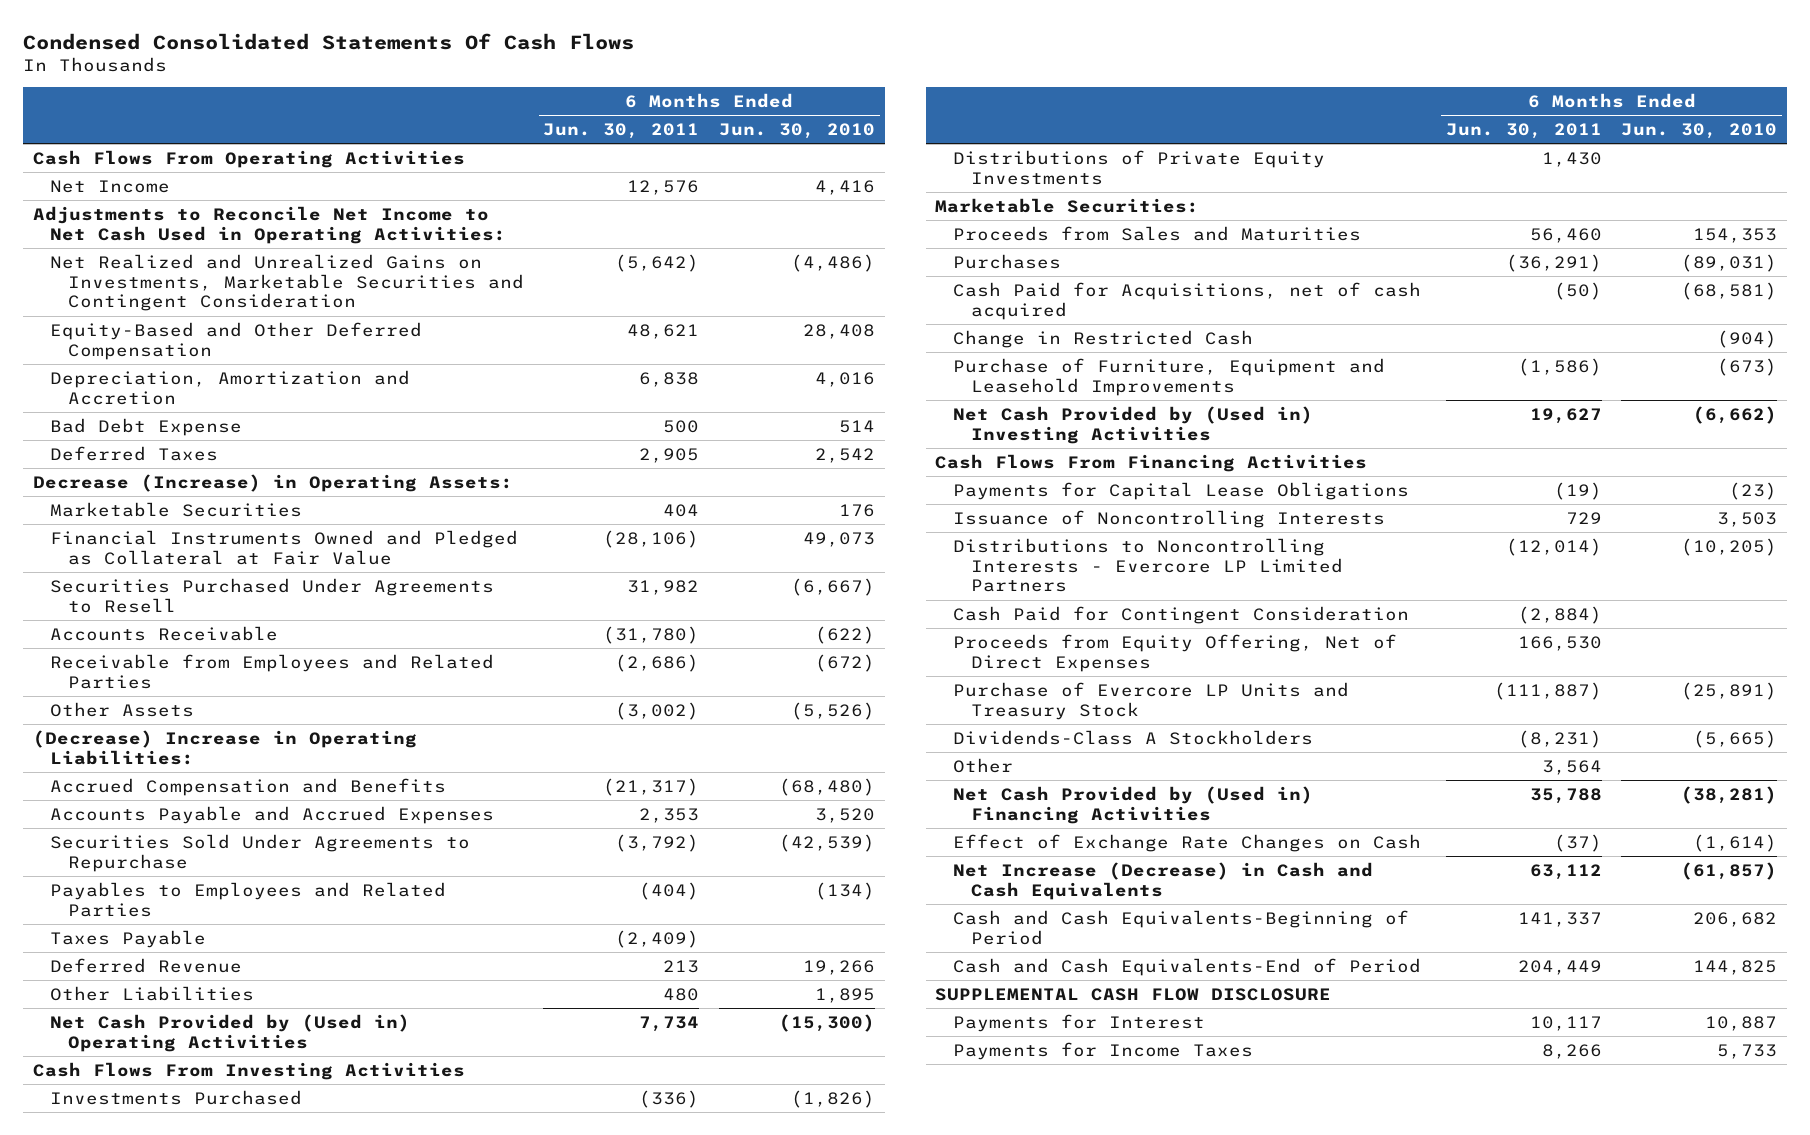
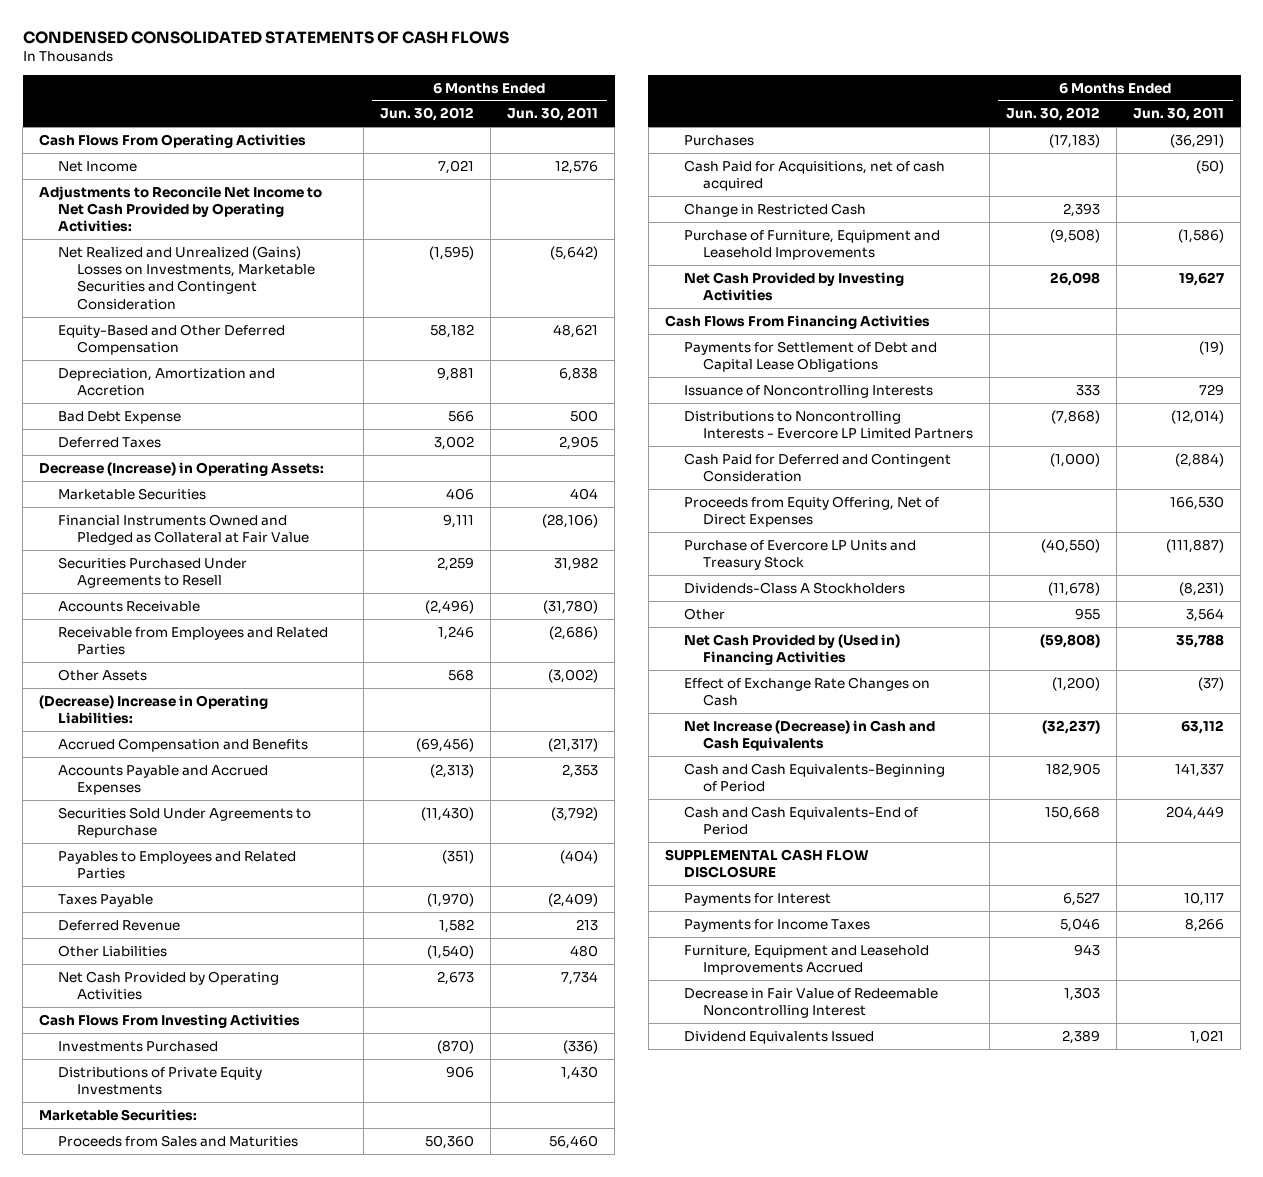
[23,32,635,50] Condensed Consolidated Statements Of Cash Flows -> [22,31,509,45] CONDENSED CONSOLIDATED STATEMENTS OF CASH FLOWS
[718,123,875,140] Jun. 30, 2010 -> none
none -> [380,107,475,122] Jun. 30, 2012
[32,205,507,244] Adjustments to Reconcile Net Income to Net Cash Used in Operating Activities: -> [39,185,323,233] Adjustments to Reconcile Net Income to Net Cash Provided by Operating Activities:
[50,253,524,312] Net Realized and Unrealized Gains on Investments, Marketable Securities and Contingent Consideration -> [58,245,316,310] Net Realized and Unrealized (Gains) Losses on Investments, Marketable Securities and Contingent Consideration
[50,1013,411,1052] Net Cash Provided by (Used in) Operating Activities -> [58,970,280,1001] Net Cash Provided by Operating Activities
[952,405,1313,444] Net Cash Provided by (Used in) Investing Activities -> [684,271,905,302] Net Cash Provided by Investing Activities
[952,481,1409,500] Payments for Capital Lease Obligations -> [684,340,938,373] Payments for Settlement of Debt and Capital Lease Obligations
[952,605,1409,624] Cash Paid for Contingent Consideration -> [684,452,952,483] Cash Paid for Deferred and Contingent Consideration
none -> [684,944,930,976] Furniture, Equipment and Leasehold Improvements Accrued
none -> [684,987,939,1019] Decrease in Fair Value of Redeemable Noncontrolling Interest
none -> [684,1030,875,1044] Dividend Equivalents Issued

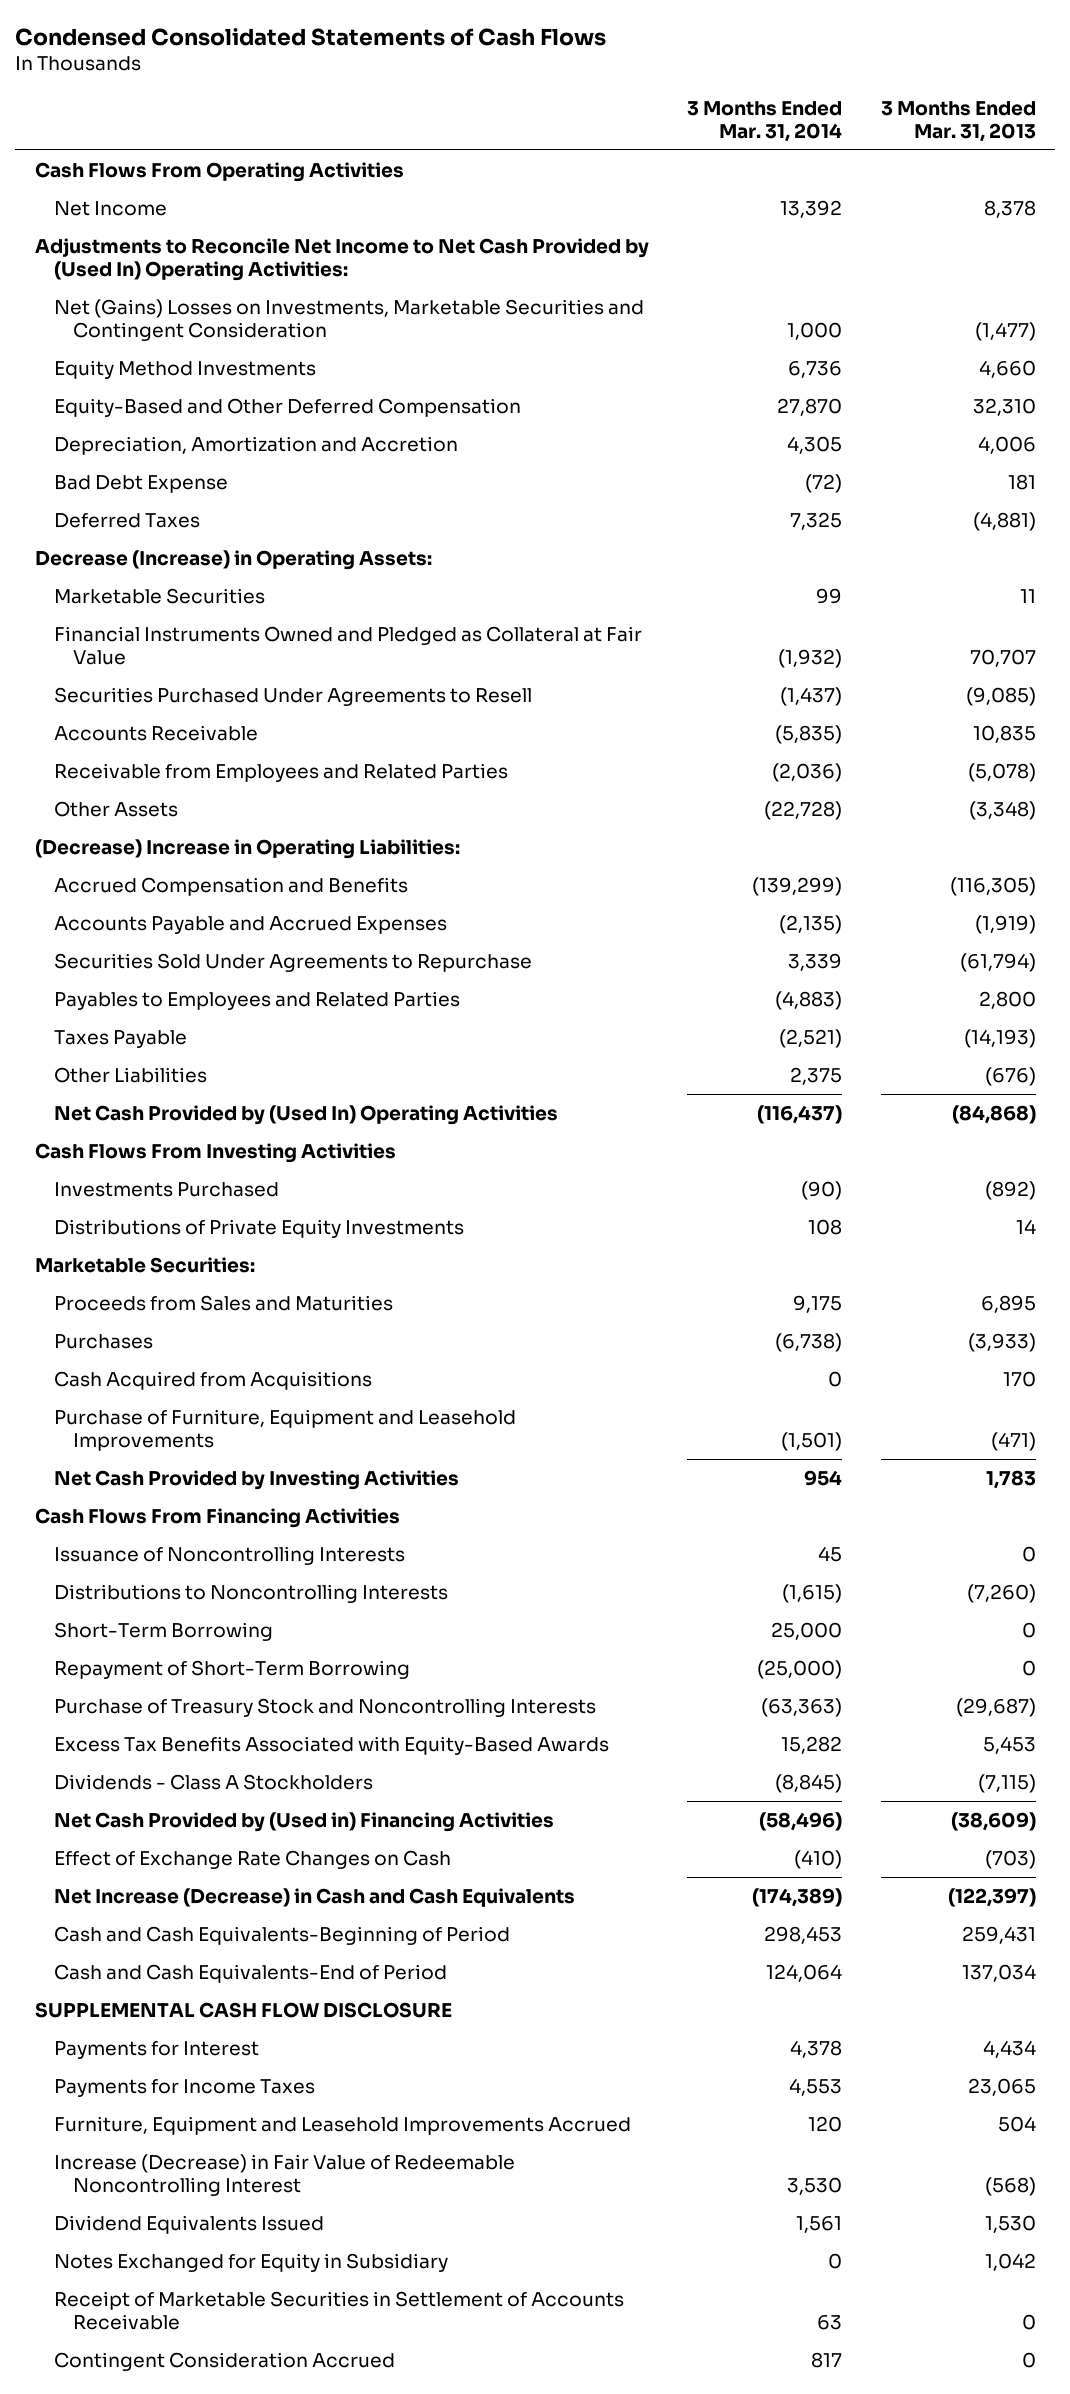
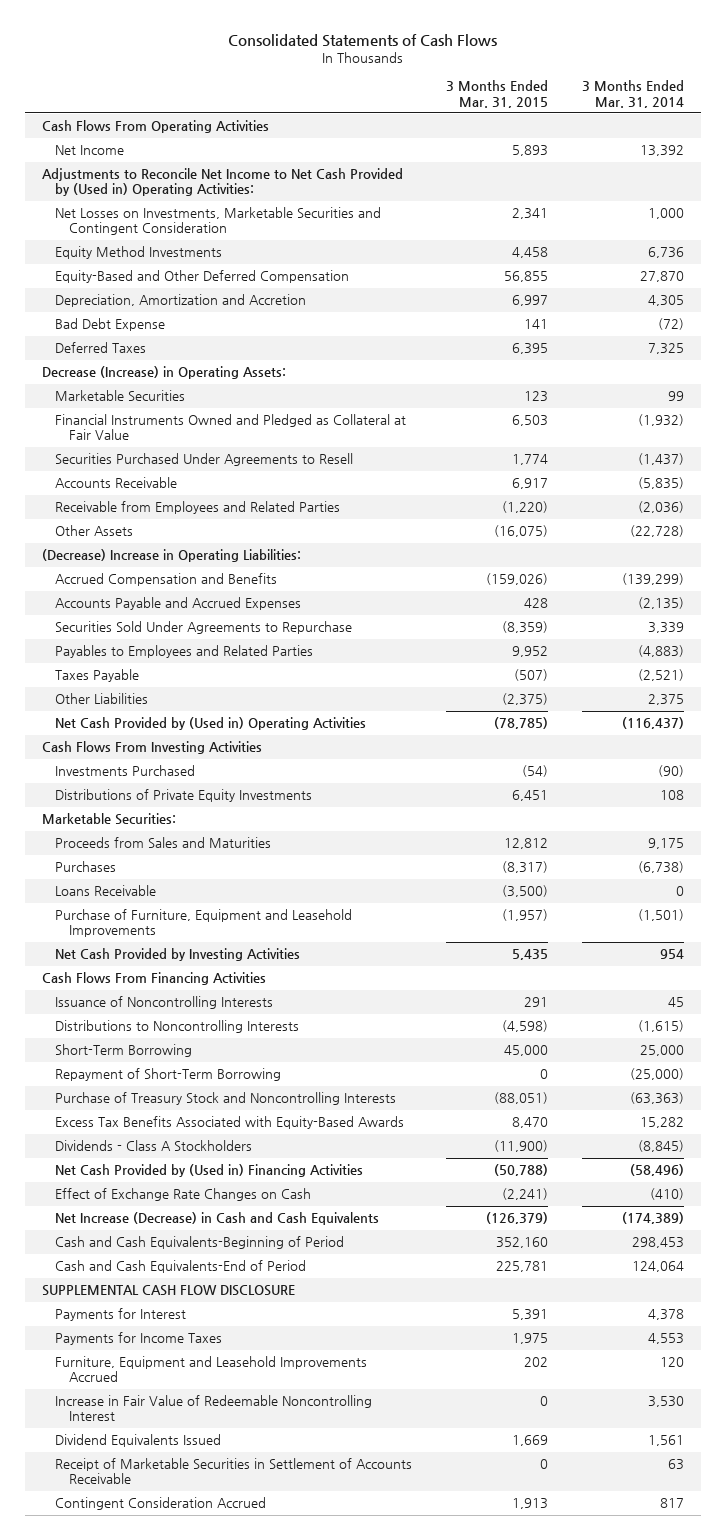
[15,27,607,46] Condensed Consolidated Statements of Cash Flows -> [227,33,497,47] Consolidated Statements of Cash Flows
[880,100,1036,143] 3 Months Ended Mar. 31, 2013 -> none
none -> [446,80,549,108] 3 Months Ended Mar. 31, 2015
[34,237,649,281] Adjustments to Reconcile Net Income to Net Cash Provided by (Used In) Operating Activities: -> [42,168,404,197] Adjustments to Reconcile Net Income to Net Cash Provided by (Used in) Operating Activities:
[53,298,644,341] Net (Gains) Losses on Investments, Marketable Securities and Contingent Consideration -> [55,207,382,236] Net Losses on Investments, Marketable Securities and Contingent Consideration
[53,1104,558,1125] Net Cash Provided by (Used In) Operating Activities -> [55,717,367,731] Net Cash Provided by (Used in) Operating Activities
[53,1370,372,1390] Cash Acquired from Acquisitions -> none
none -> [55,885,157,897] Loans Receivable
[53,2153,515,2196] Increase (Decrease) in Fair Value of Redeemable Noncontrolling Interest -> [55,1395,373,1422] Increase in Fair Value of Redeemable Noncontrolling Interest
[53,2252,448,2272] Notes Exchanged for Equity in Subsidiary -> none

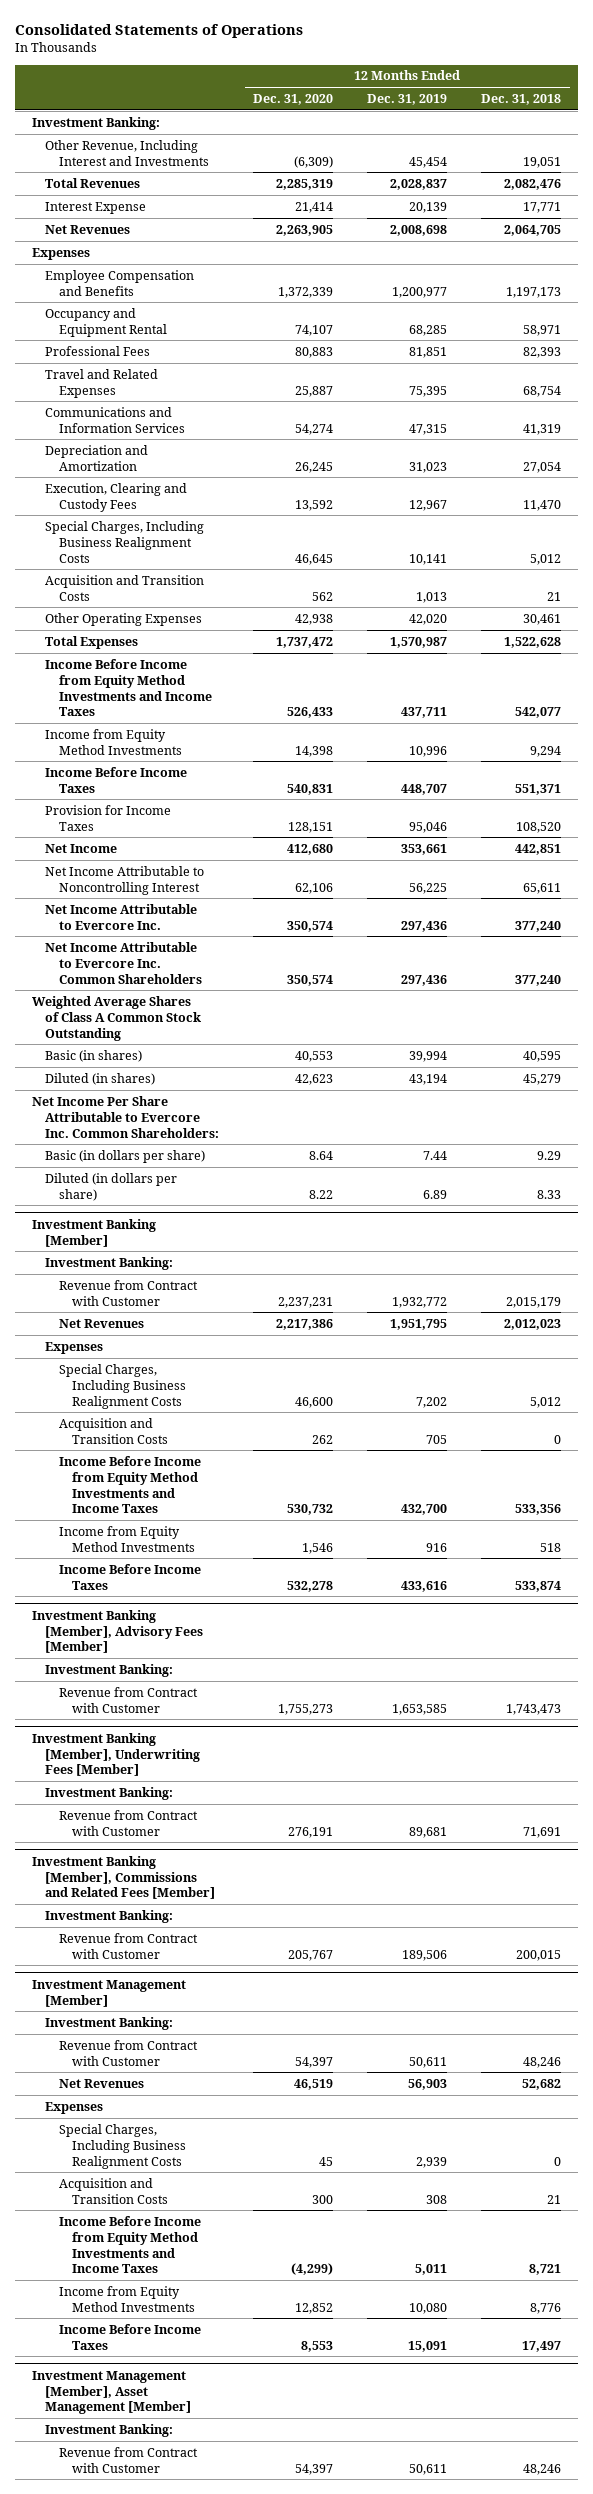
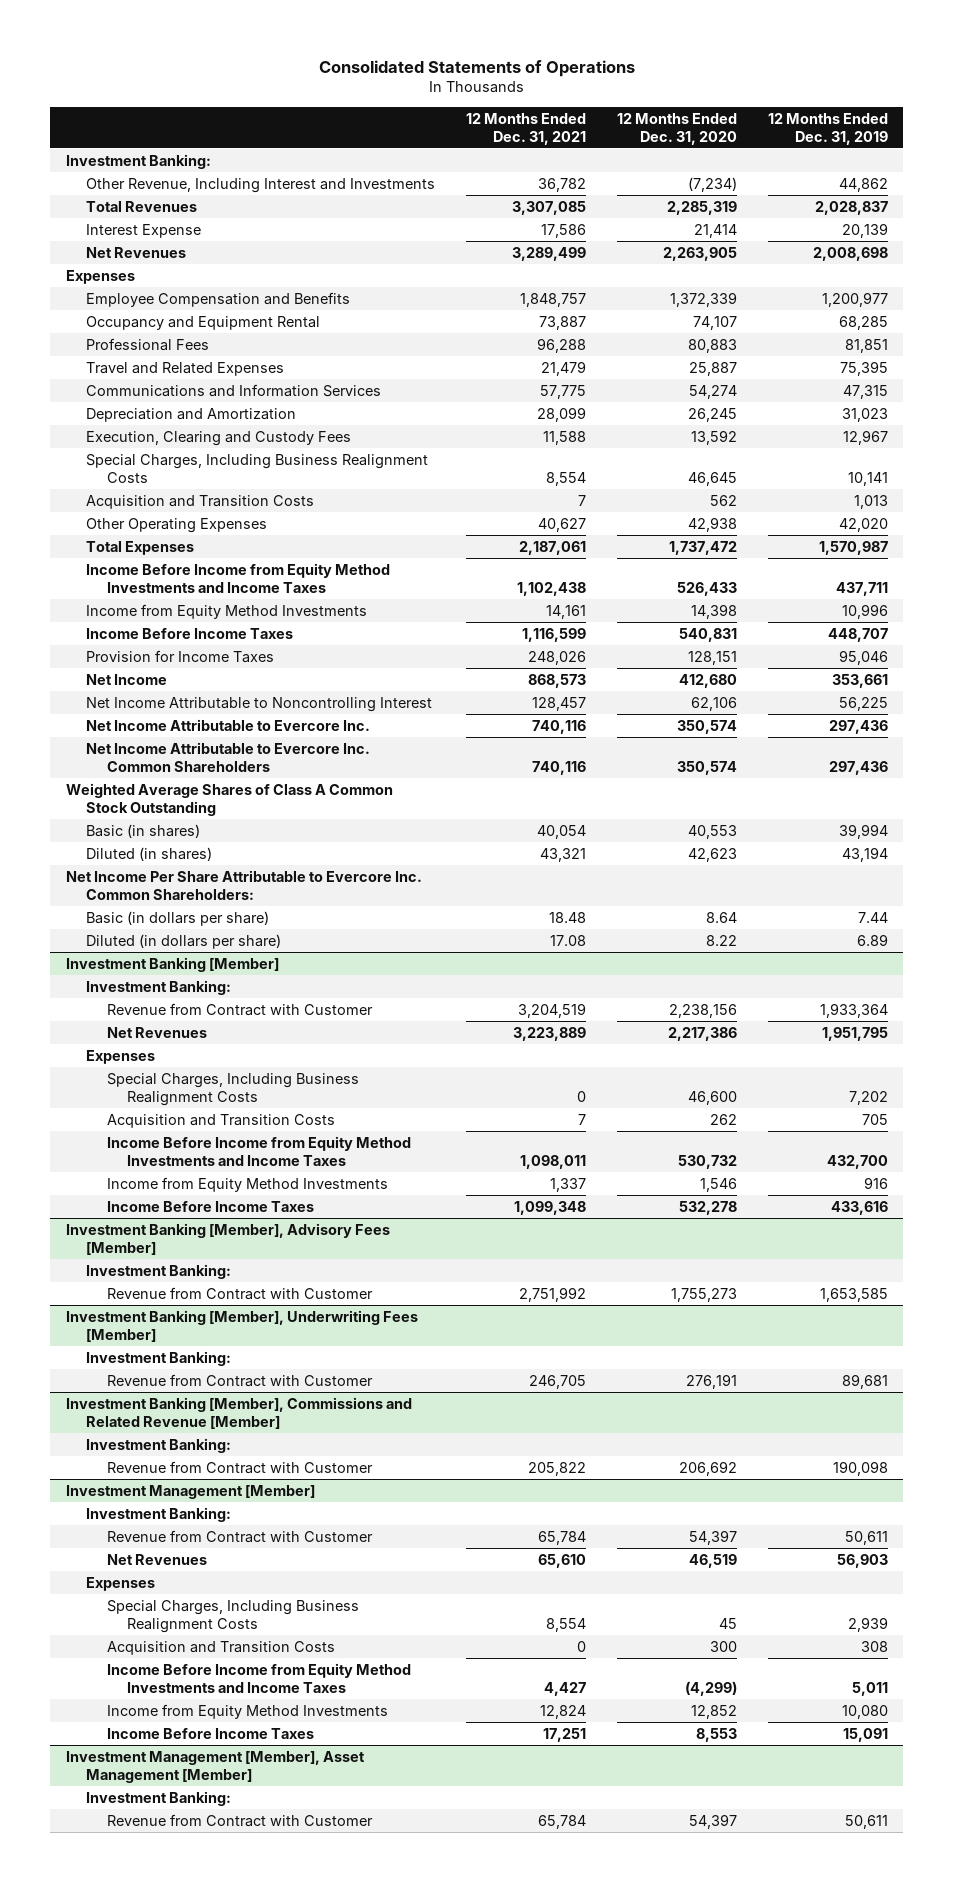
[481,94,562,106] Dec. 31, 2018 -> none
none -> [465,112,586,145] 12 Months Ended Dec. 31, 2021
[294,155,334,168] (6,309) -> [687,176,737,192] (7,234)
[409,156,448,168] 45,454 -> [838,177,888,192] 44,862
[278,1296,334,1308] 2,237,231 -> [668,1003,737,1018] 2,238,156
[392,1296,448,1308] 1,932,772 -> [819,1002,888,1018] 1,933,364
[31,1855,216,1900] Investment Banking [Member], Commissions and Related Fees [Member] -> [65,1396,412,1429] Investment Banking [Member], Commissions and Related Revenue [Member]
[288,1949,334,1961] 205,767 -> [678,1460,737,1476] 206,692
[402,1949,448,1961] 189,506 -> [832,1460,888,1476] 190,098

